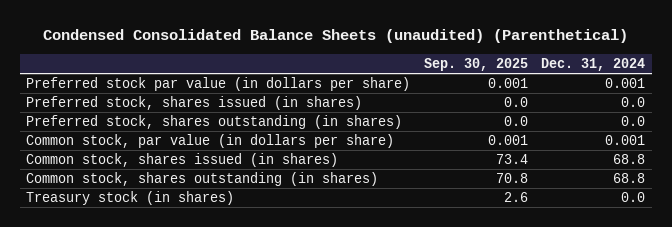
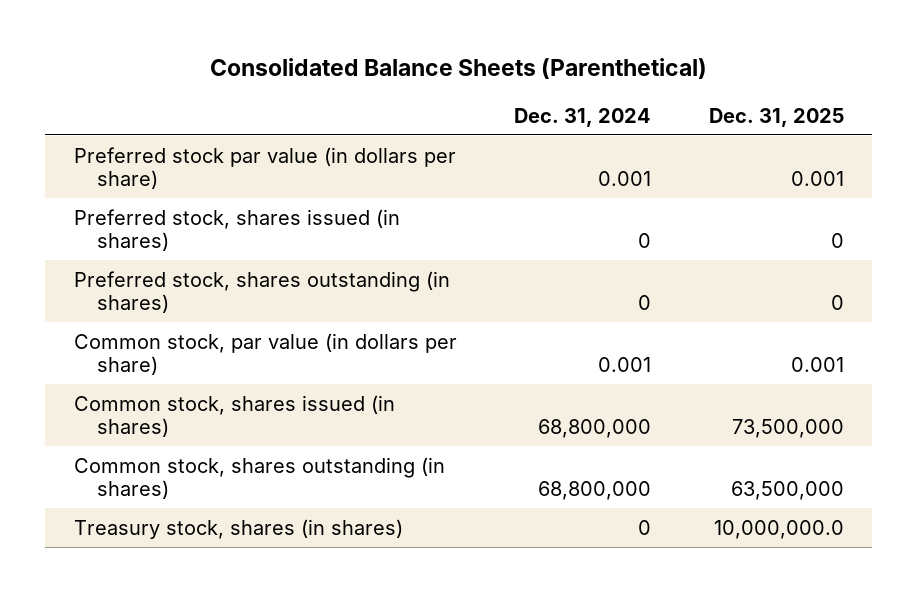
[42,29,628,44] Condensed Consolidated Balance Sheets (unaudited) (Parenthetical) -> [209,58,707,80] Consolidated Balance Sheets (Parenthetical)
[423,57,528,71] Sep. 30, 2025 -> none
none -> [708,107,844,127] Dec. 31, 2025
[621,97,646,108] 0.0 -> [638,232,652,248] 0
[621,116,646,127] 0.0 -> [638,294,652,310] 0
[613,154,646,165] 68.8 -> [538,418,652,438] 68,800,000
[613,173,646,184] 68.8 -> [538,480,652,500] 68,800,000
[26,191,235,206] Treasury stock (in shares) -> [73,518,403,539] Treasury stock, shares (in shares)
[621,192,646,203] 0.0 -> [638,519,652,535] 0

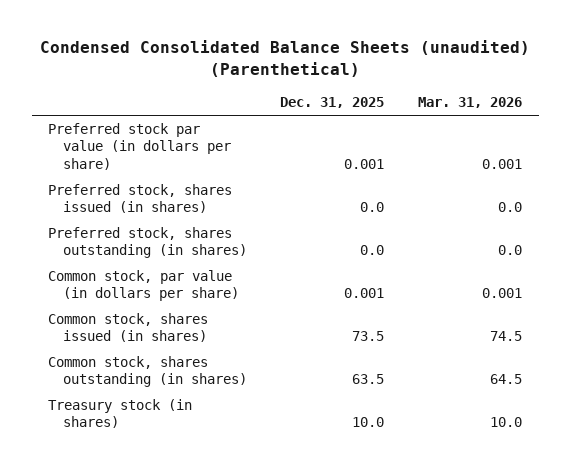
[209,58,707,80] Consolidated Balance Sheets (Parenthetical) -> [40,40,531,78] Condensed Consolidated Balance Sheets (unaudited) (Parenthetical)
[514,107,652,127] Dec. 31, 2024 -> none
none -> [418,97,523,109] Mar. 31, 2026
[830,232,844,248] 0 -> [360,202,385,213] 0.0
[830,294,844,310] 0 -> [360,245,385,256] 0.0
[731,418,844,438] 73,500,000 -> [352,331,385,342] 73.5
[730,480,844,500] 63,500,000 -> [352,374,385,385] 63.5
[73,518,403,539] Treasury stock, shares (in shares) -> [48,399,193,429] Treasury stock (in shares)
[713,519,844,539] 10,000,000.0 -> [352,417,385,428] 10.0

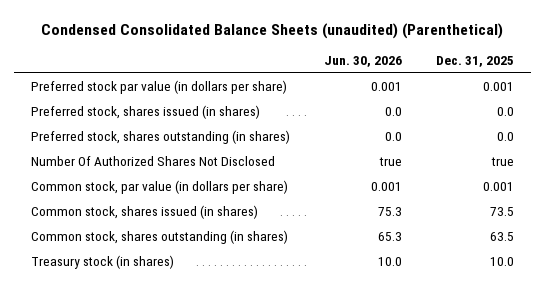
[418,97,523,109] Mar. 31, 2026 -> none
none -> [323,56,402,68] Jun. 30, 2026
none -> [30,156,275,167] Number Of Authorized Shares Not Disclosed

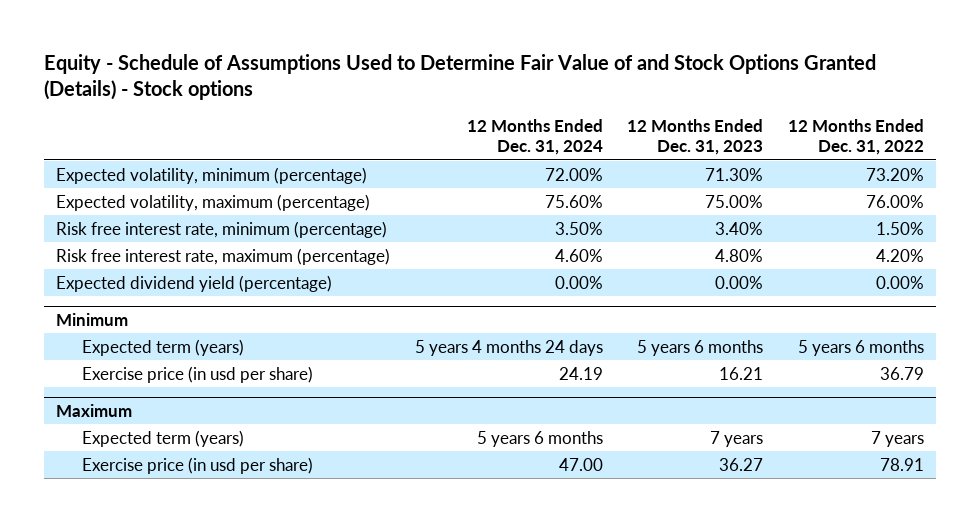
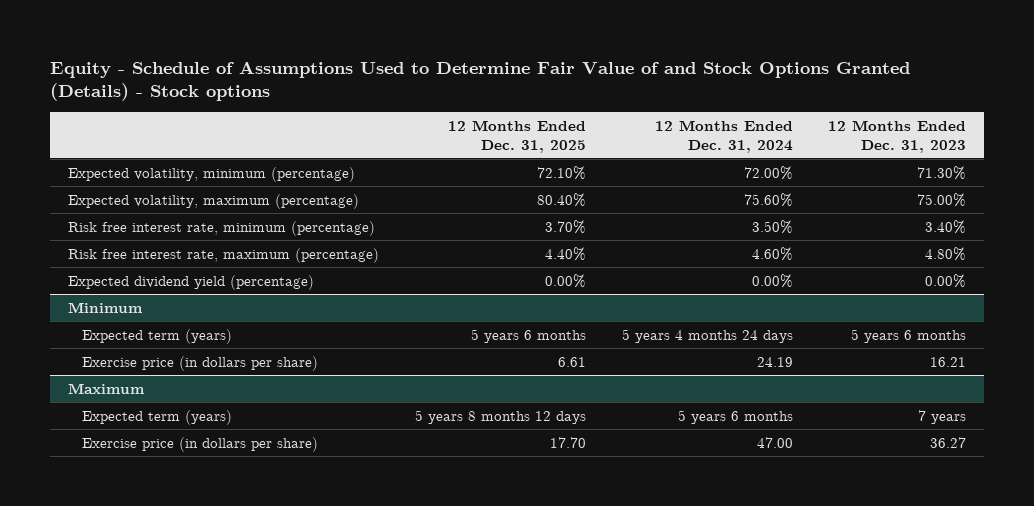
[787,118,924,156] 12 Months Ended Dec. 31, 2022 -> none
none -> [447,119,586,153] 12 Months Ended Dec. 31, 2025
[82,365,314,383] Exercise price (in usd per share) -> [82,355,319,371] Exercise price (in dollars per share)
[82,456,314,474] Exercise price (in usd per share) -> [82,436,319,452] Exercise price (in dollars per share)

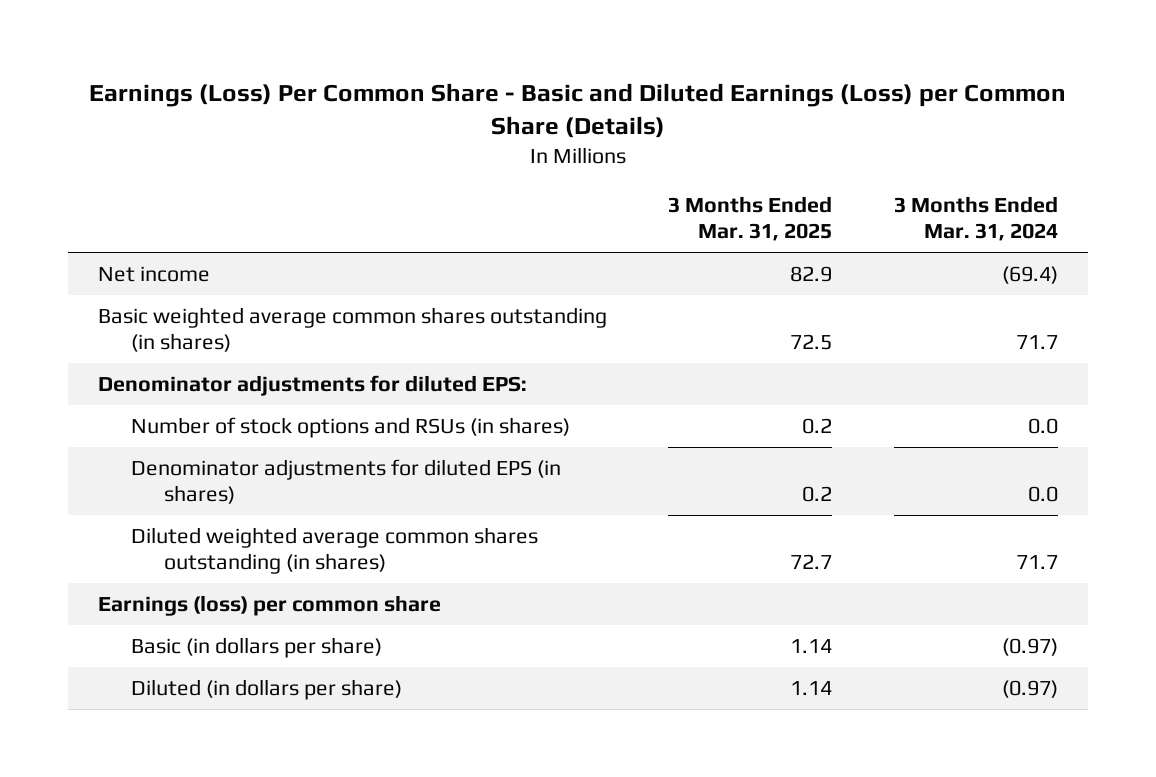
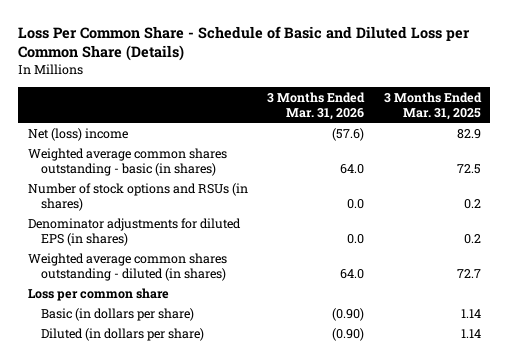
[88,82,1066,139] Earnings (Loss) Per Common Share - Basic and Diluted Earnings (Loss) per Common Share (Details) -> [17,25,470,62] Loss Per Common Share - Schedule of Basic and Diluted Loss per Common Share (Details)
[893,196,1058,242] 3 Months Ended Mar. 31, 2024 -> none
none -> [267,91,366,120] 3 Months Ended Mar. 31, 2026
[98,374,528,396] Denominator adjustments for diluted EPS: -> none
[98,265,211,282] Net income -> [27,127,128,141] Net (loss) income
[98,306,608,353] Basic weighted average common shares outstanding (in shares) -> [27,147,227,176] Weighted average common shares outstanding - basic (in shares)
[130,526,538,575] Diluted weighted average common shares outstanding (in shares) -> [27,252,227,281] Weighted average common shares outstanding - diluted (in shares)
[98,594,442,616] Earnings (loss) per common share -> [27,287,169,301] Loss per common share

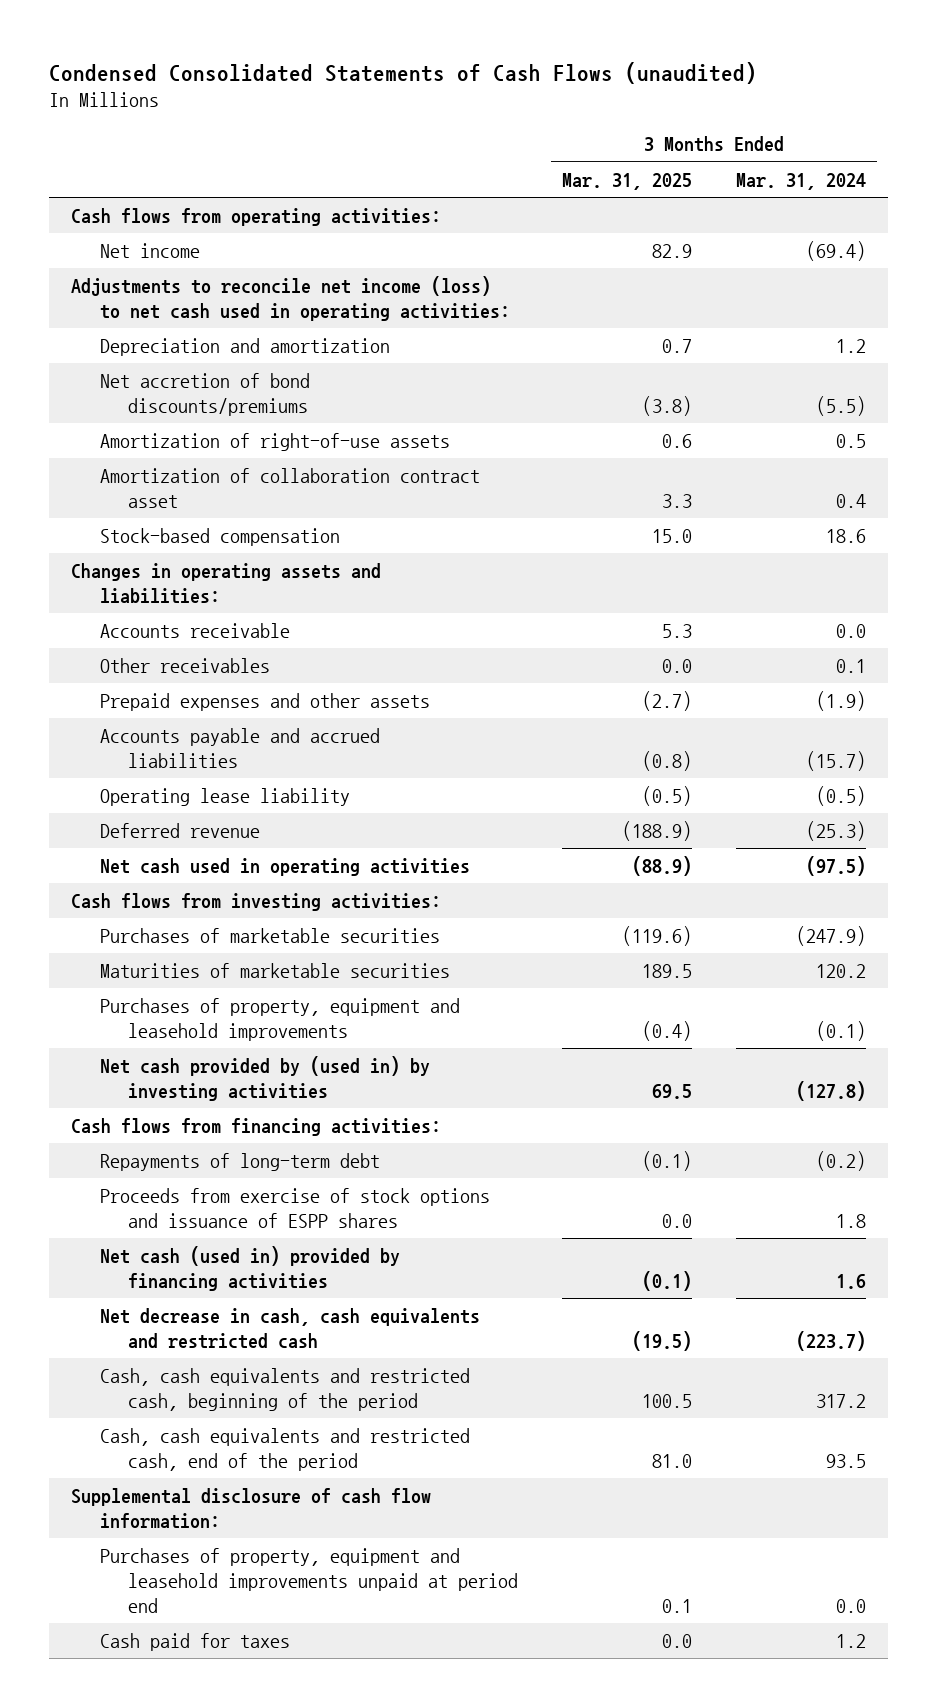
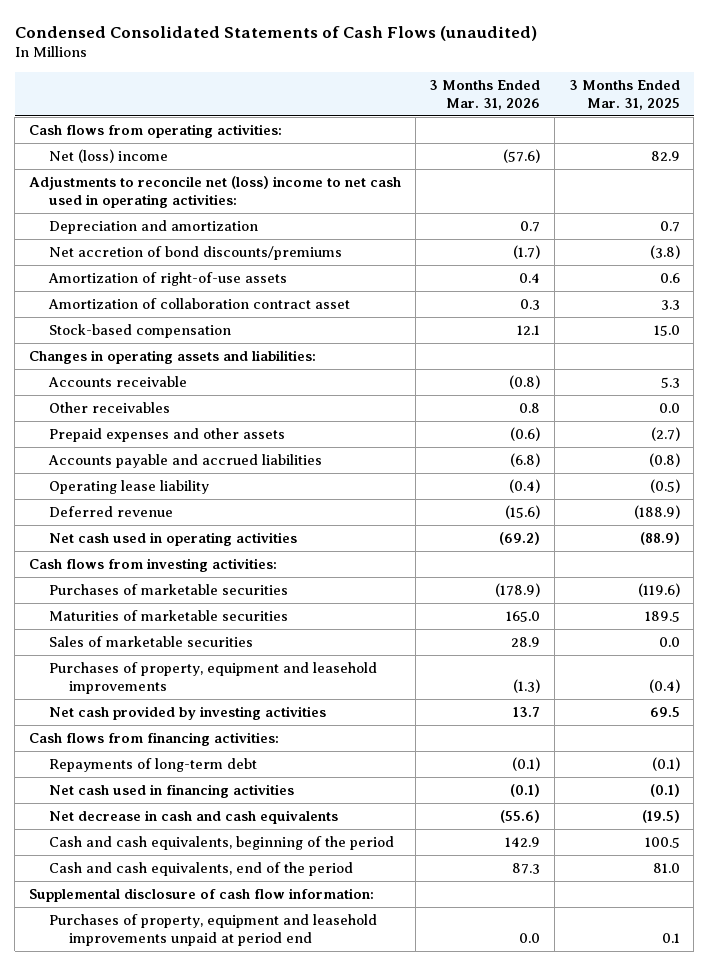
[735,172,866,190] Mar. 31, 2024 -> none
none -> [429,80,541,110] 3 Months Ended Mar. 31, 2026
[99,243,200,259] Net income -> [48,149,168,164] Net (loss) income
[70,276,510,321] Adjustments to reconcile net income (loss) to net cash used in operating activities: -> [29,176,402,208] Adjustments to reconcile net (loss) income to net cash used in operating activities:
none -> [48,636,253,648] Sales of marketable securities
[99,1056,430,1101] Net cash provided by (used in) by investing activities -> [48,706,326,721] Net cash provided by investing activities
[99,1188,490,1228] Proceeds from exercise of stock options and issuance of ESPP shares -> none
[99,1246,400,1291] Net cash (used in) provided by financing activities -> [48,784,294,799] Net cash used in financing activities
[99,1308,480,1349] Net decrease in cash, cash equivalents and restricted cash -> [48,810,338,825] Net decrease in cash and cash equivalents
[99,1368,470,1411] Cash, cash equivalents and restricted cash, beginning of the period -> [48,836,394,851] Cash and cash equivalents, beginning of the period
[99,1428,470,1471] Cash, cash equivalents and restricted cash, end of the period -> [48,862,353,877] Cash and cash equivalents, end of the period
[99,1633,290,1652] Cash paid for taxes -> none

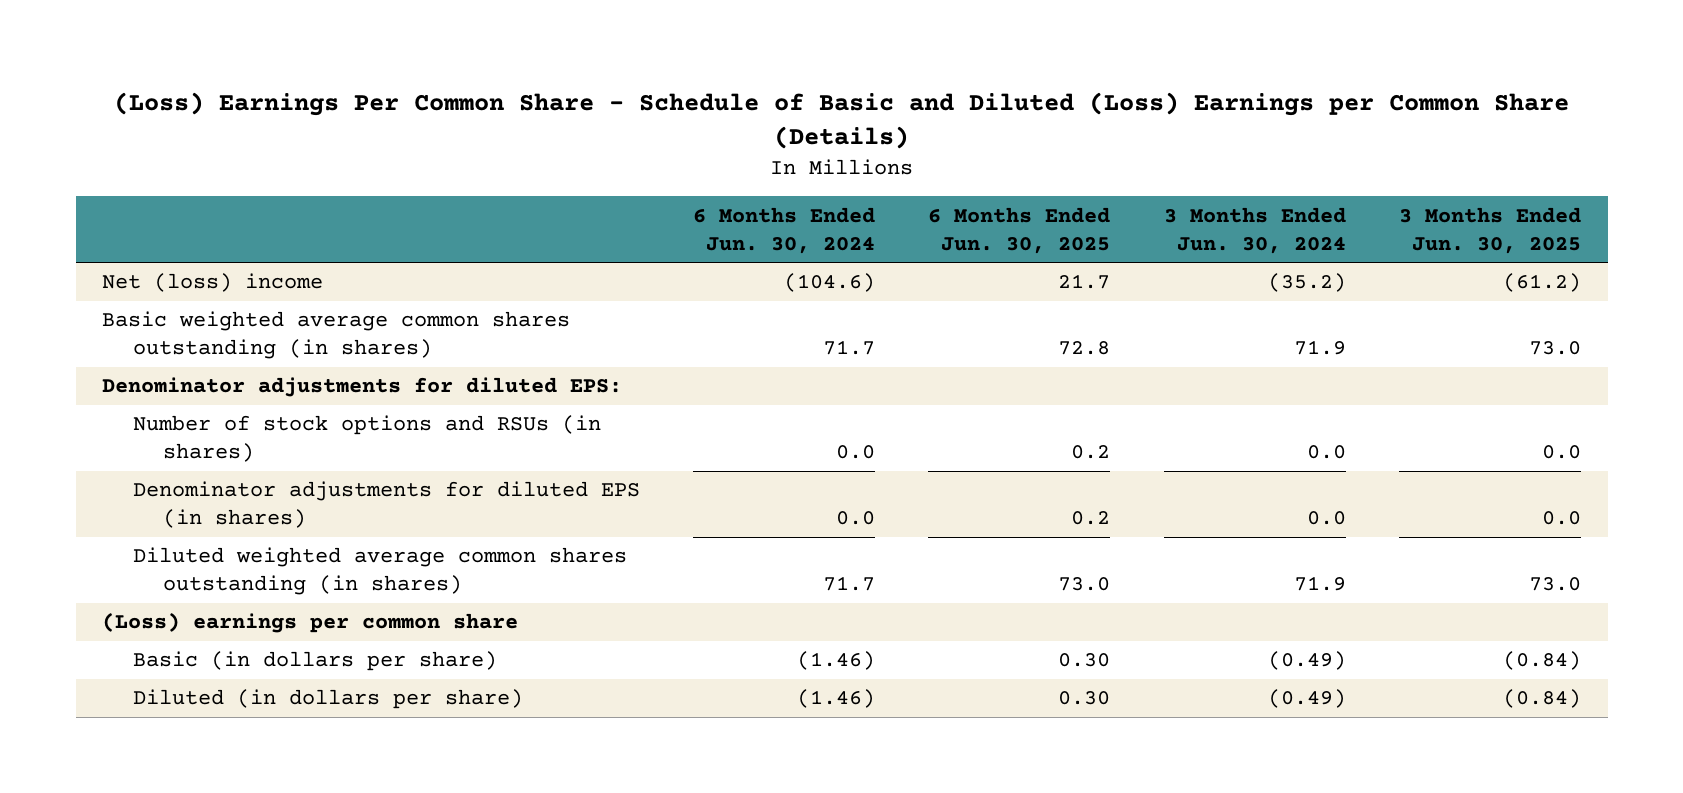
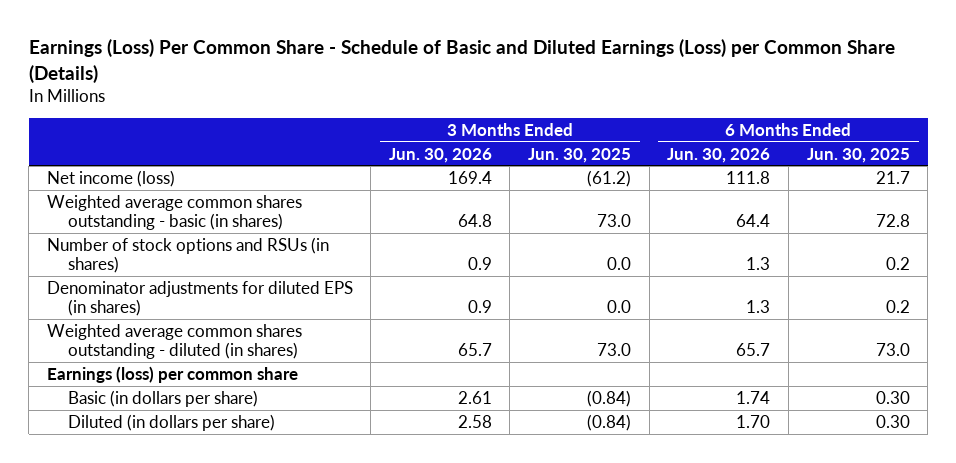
[113,92,1569,150] (Loss) Earnings Per Common Share - Schedule of Basic and Diluted (Loss) Earnings per Common Share (Details) -> [28,39,895,83] Earnings (Loss) Per Common Share - Schedule of Basic and Diluted Earnings (Loss) per Common Share (Details)
[693,206,876,254] 6 Months Ended Jun. 30, 2024 -> none
[1163,206,1346,254] 3 Months Ended Jun. 30, 2024 -> none
none -> [388,147,492,163] Jun. 30, 2026
none -> [667,147,771,163] Jun. 30, 2026
[102,377,623,398] Denominator adjustments for diluted EPS: -> none
[102,273,324,293] Net (loss) income -> [46,169,175,187] Net income (loss)
[102,311,571,360] Basic weighted average common shares outstanding (in shares) -> [46,194,302,231] Weighted average common shares outstanding - basic (in shares)
[132,547,627,596] Diluted weighted average common shares outstanding (in shares) -> [46,323,302,360] Weighted average common shares outstanding - diluted (in shares)
[102,612,519,634] (Loss) earnings per common share -> [46,365,298,383] Earnings (loss) per common share

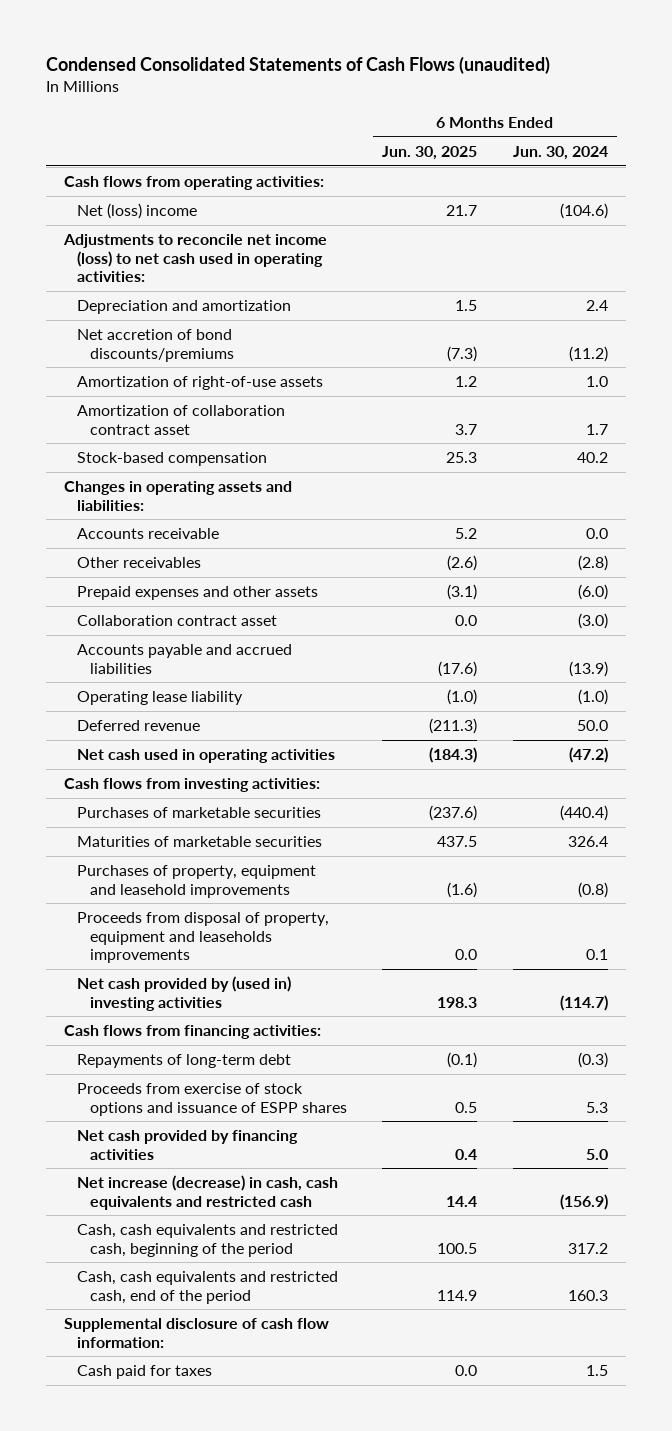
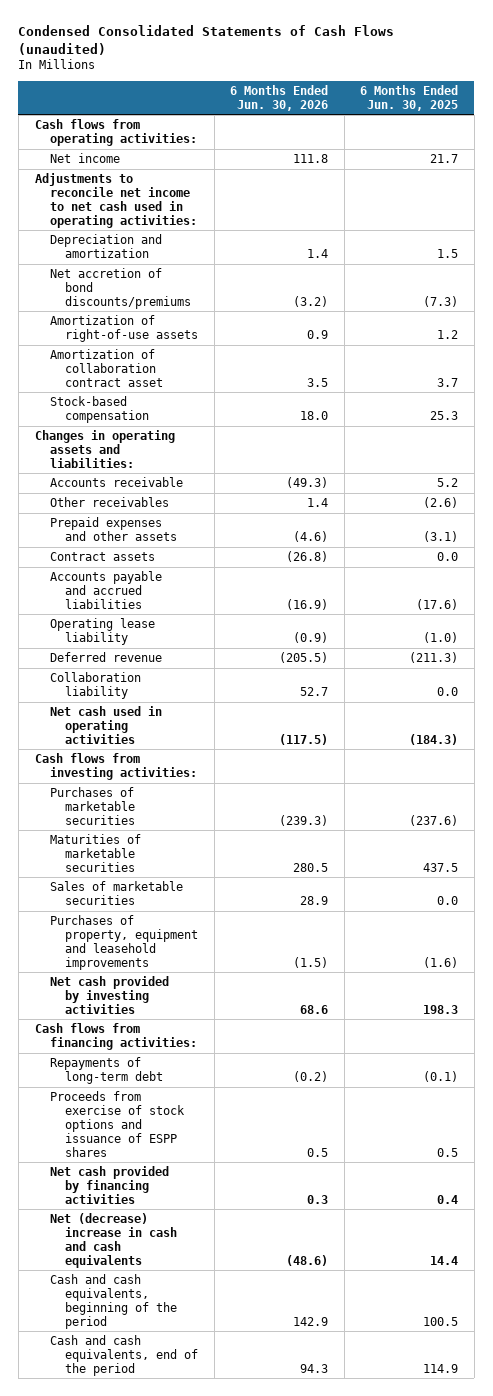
[512,145,608,160] Jun. 30, 2024 -> none
none -> [230,84,329,111] 6 Months Ended Jun. 30, 2026
[76,203,197,220] Net (loss) income -> [49,153,120,164] Net income
[63,234,328,283] Adjustments to reconcile net income (loss) to net cash used in operating activities: -> [34,173,197,228] Adjustments to reconcile net income to net cash used in operating activities:
[76,615,277,627] Collaboration contract asset -> [49,552,155,562] Contract assets
none -> [49,672,141,699] Collaboration liability
none -> [49,881,183,905] Sales of marketable securities
[76,912,329,964] Proceeds from disposal of property, equipment and leaseholds improvements -> none
[76,976,291,1011] Net cash provided by (used in) investing activities -> [49,976,169,1014] Net cash provided by investing activities
[64,1318,330,1348] Supplemental disclosure of cash flow information: -> none
[76,1365,212,1380] Cash paid for taxes -> none
[76,1175,338,1210] Net increase (decrease) in cash, cash equivalents and restricted cash -> [49,1213,177,1268] Net (decrease) increase in cash and cash equivalents
[76,1224,338,1257] Cash, cash equivalents and restricted cash, beginning of the period -> [49,1274,177,1329] Cash and cash equivalents, beginning of the period
[76,1271,338,1304] Cash, cash equivalents and restricted cash, end of the period -> [49,1335,198,1376] Cash and cash equivalents, end of the period

